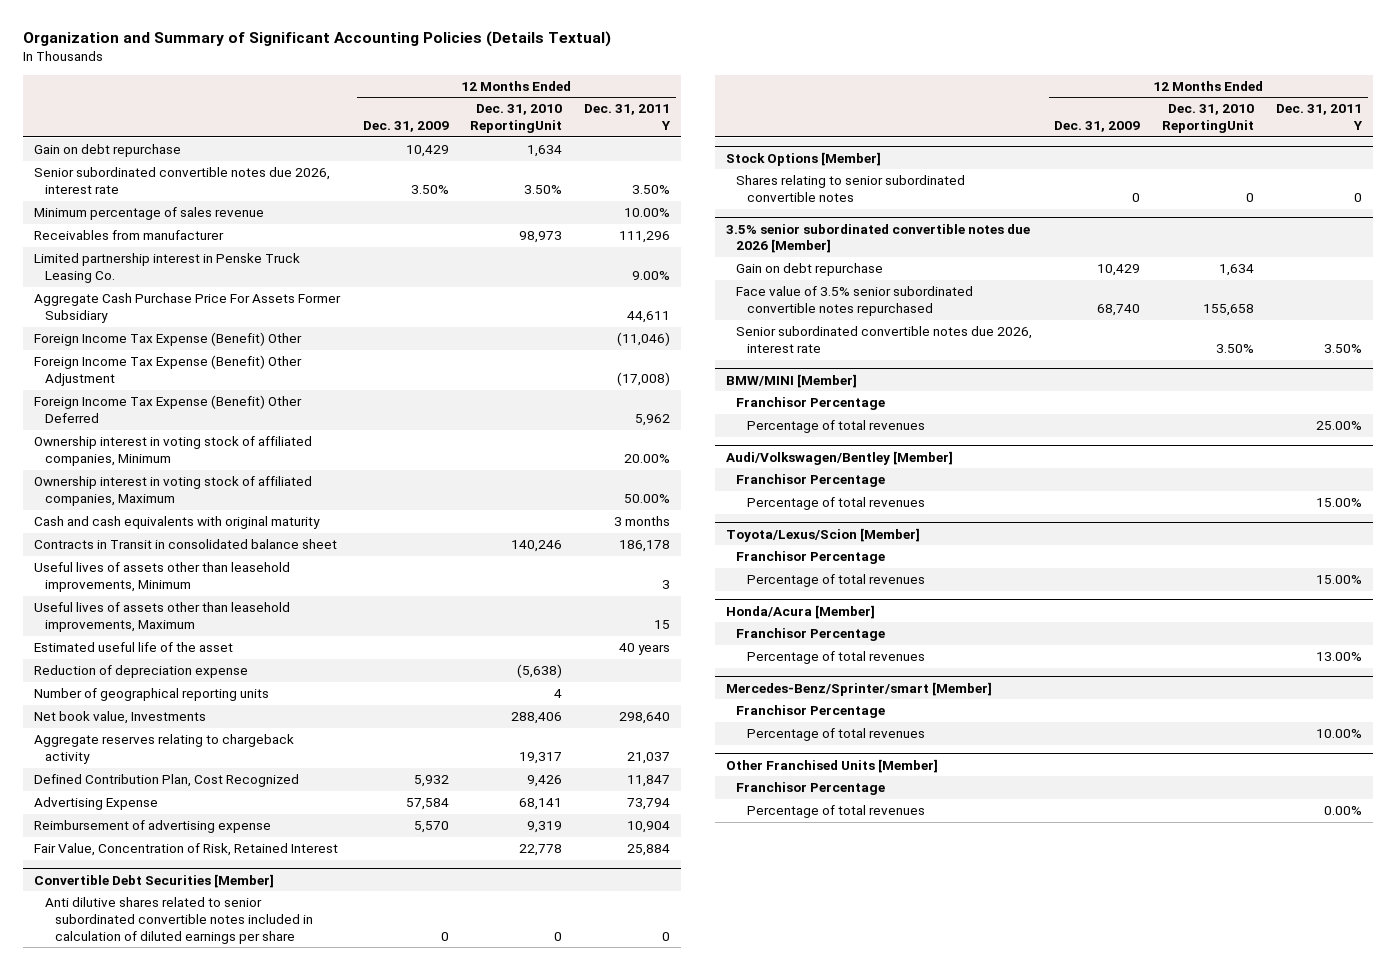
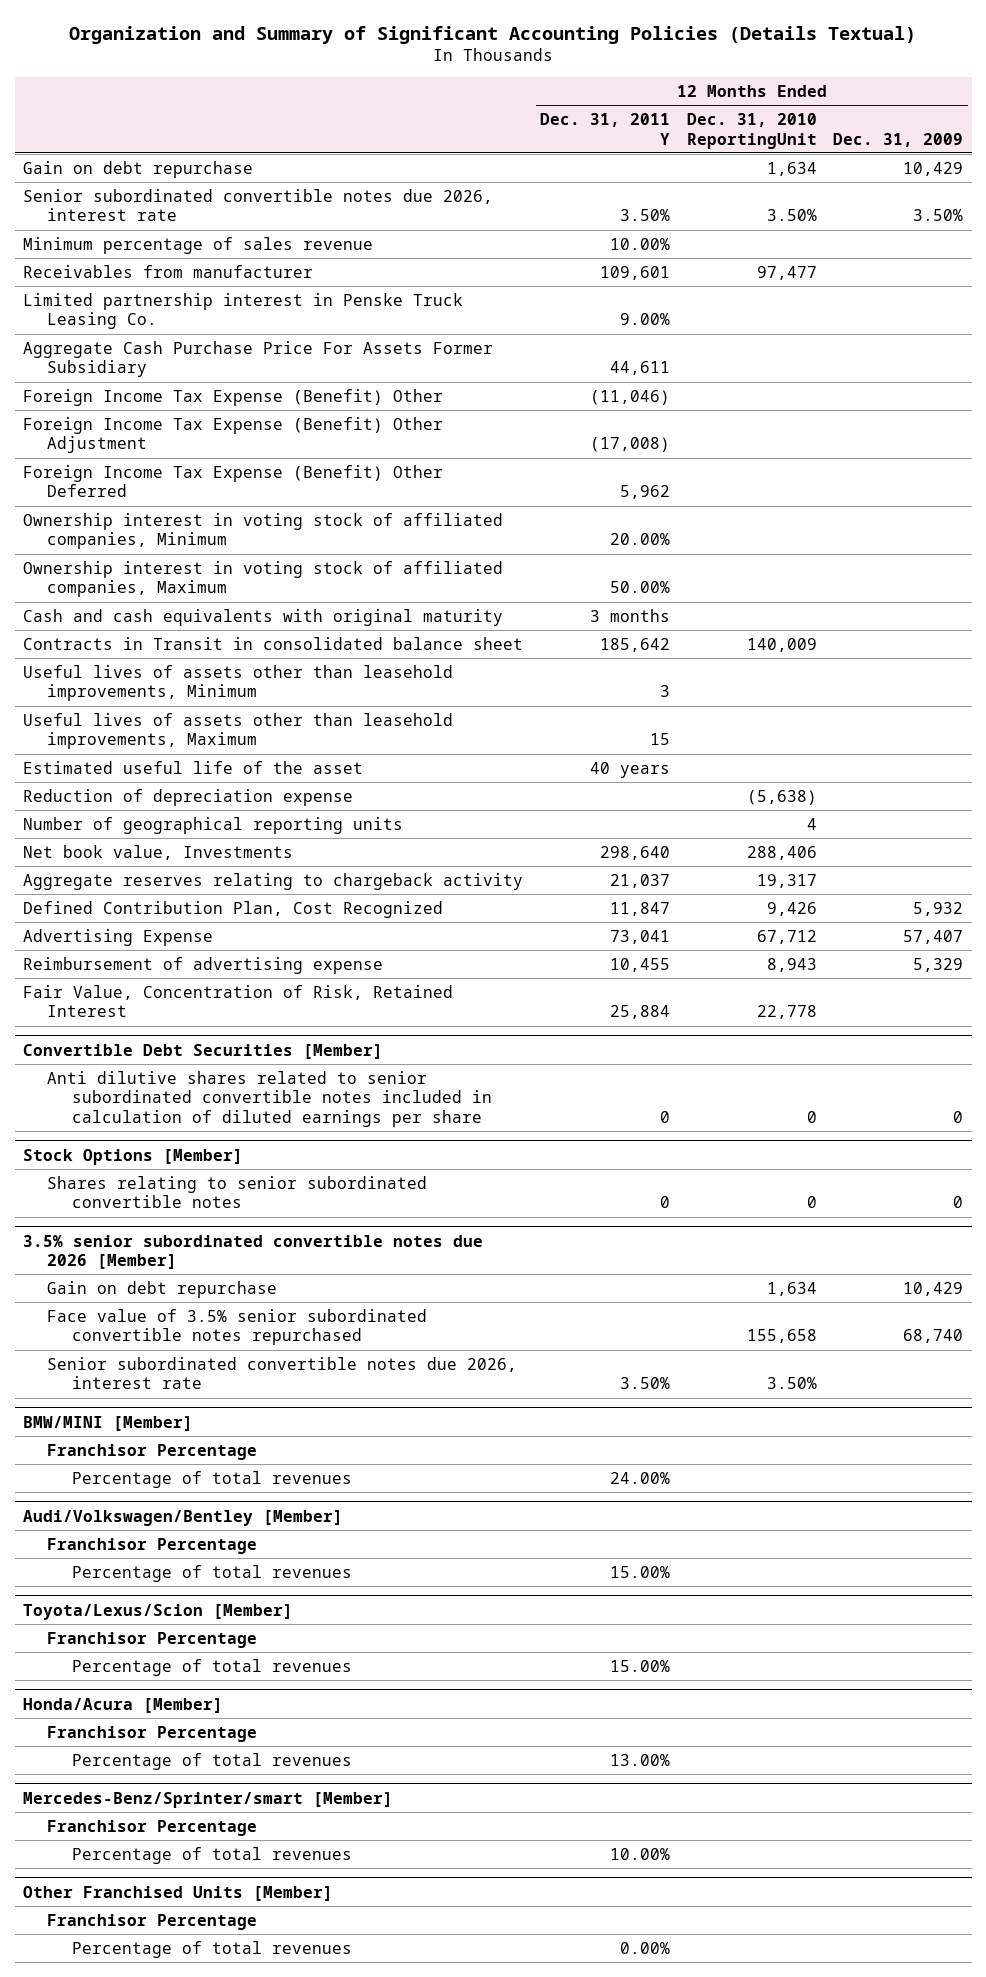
[519,231,563,244] 98,973 -> [756,265,817,280] 97,477
[619,231,671,244] 111,296 -> [599,265,670,280] 109,601
[511,540,563,553] 140,246 -> [746,637,817,652] 140,009
[619,540,671,553] 186,178 -> [599,637,670,652] 185,642
[405,798,449,811] 57,584 -> [903,929,964,944] 57,407
[519,798,563,811] 68,141 -> [756,929,817,944] 67,712
[627,798,671,811] 73,794 -> [609,929,670,944] 73,041
[413,821,449,834] 5,570 -> [913,957,964,972] 5,329
[527,821,563,834] 9,319 -> [766,957,817,972] 8,943
[627,821,671,834] 10,904 -> [609,957,670,972] 10,455
[1316,421,1363,431] 25.00% -> [609,1471,670,1484] 24.00%

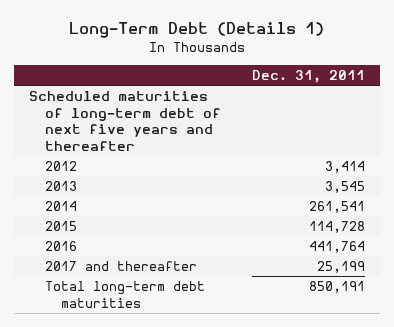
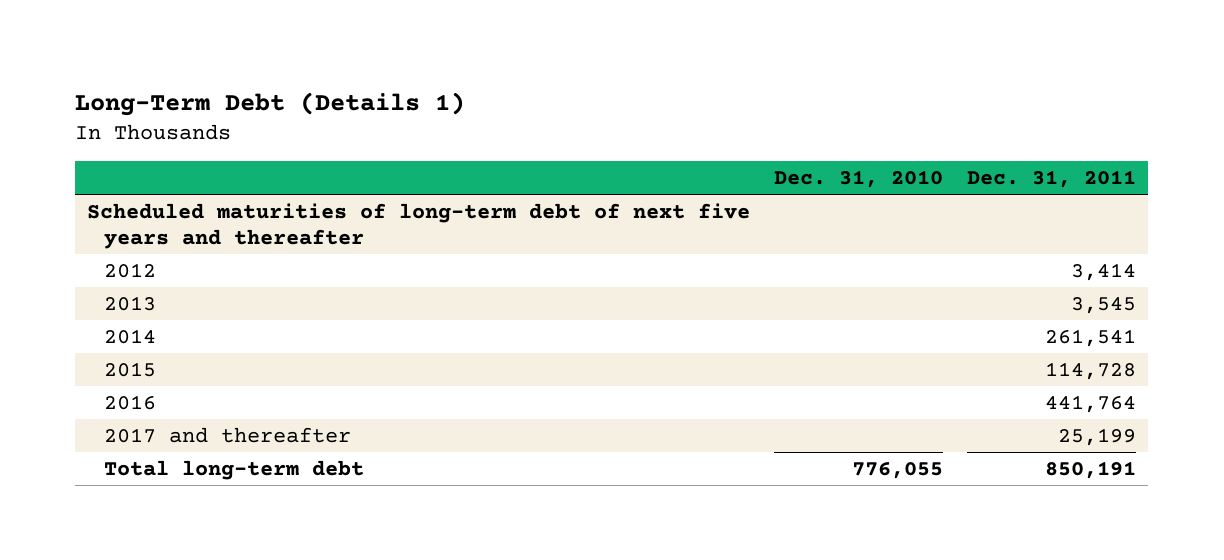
none -> [774,170,944,189] Dec. 31, 2010
[44,281,205,308] Total long-term debt maturities -> [103,459,364,480] Total long-term debt

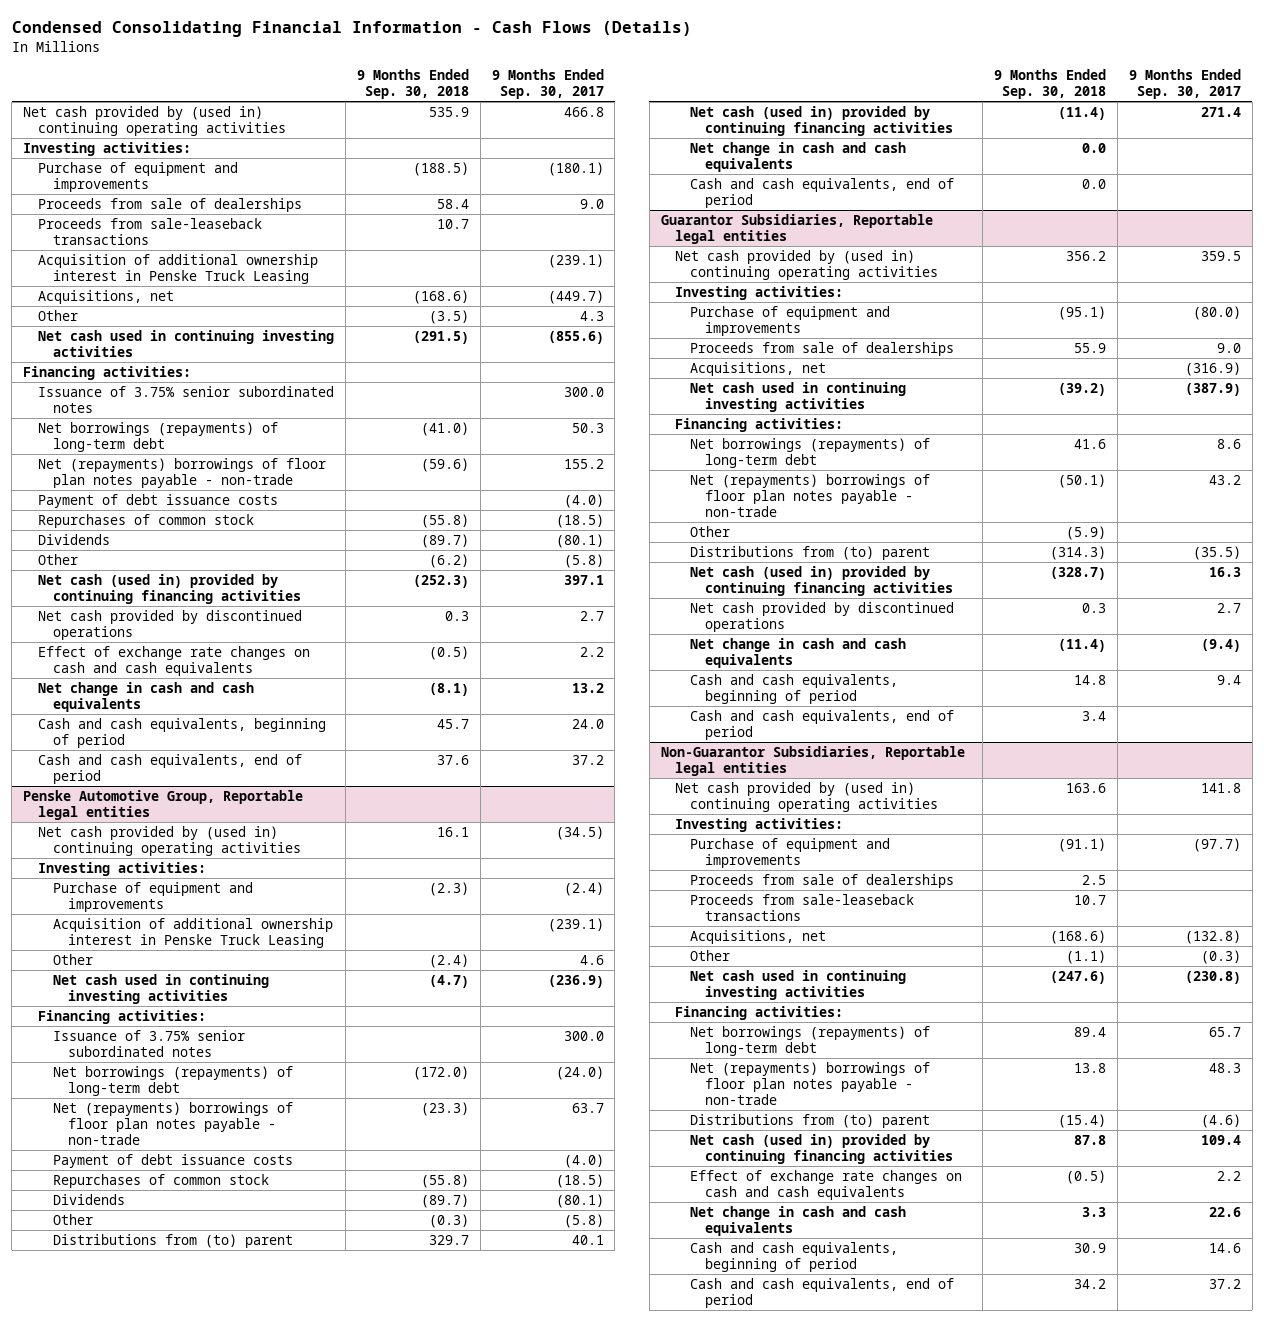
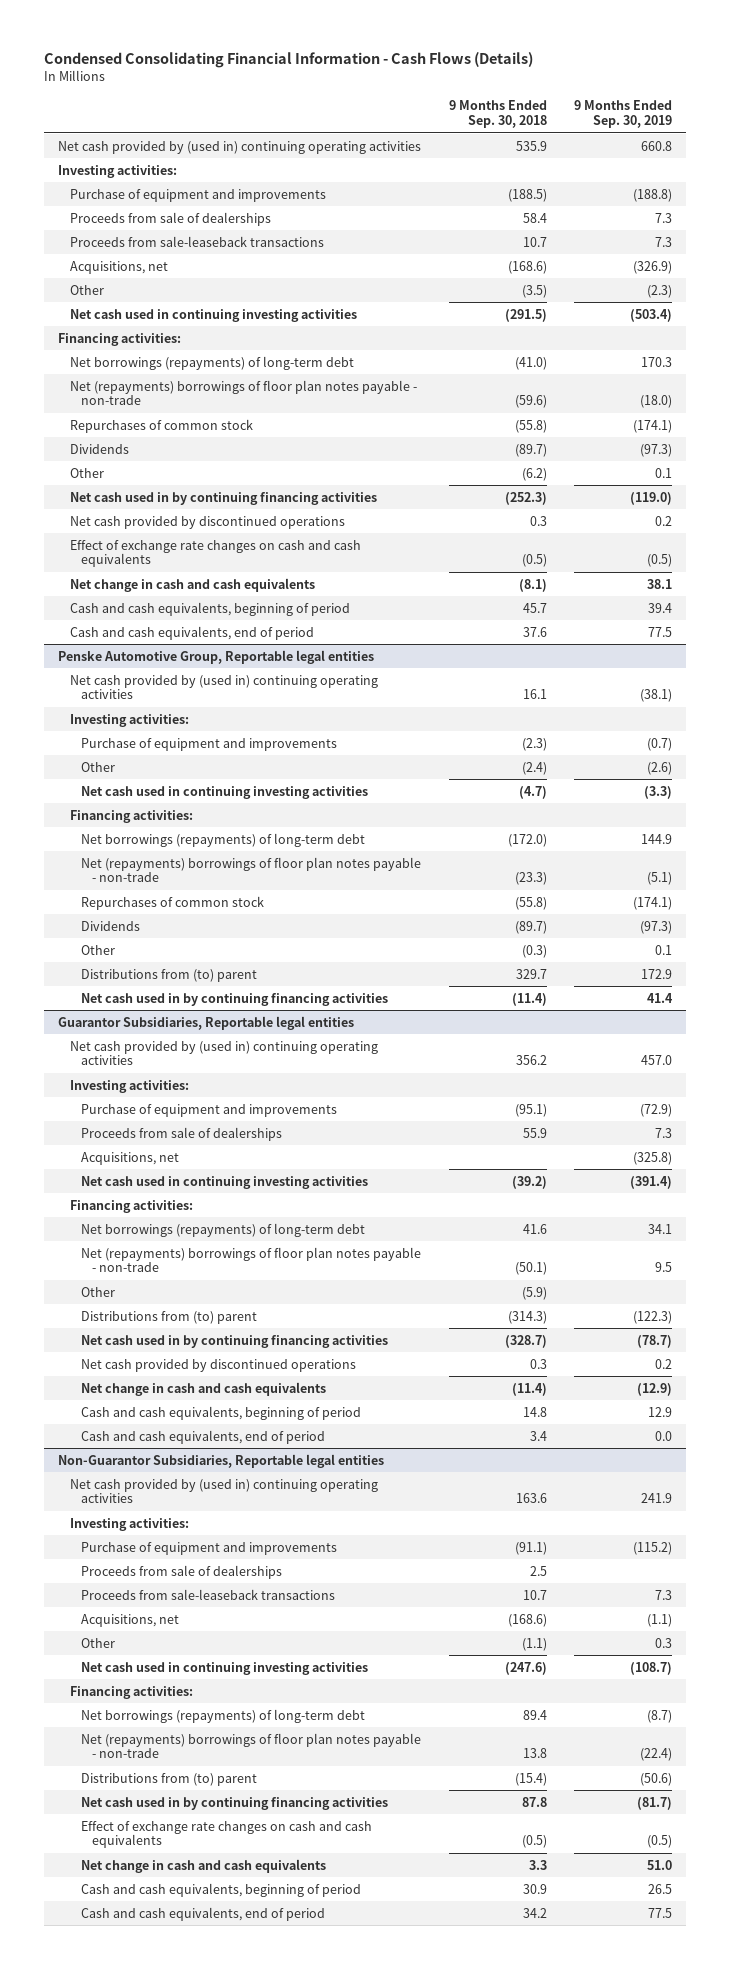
[491,69,604,100] 9 Months Ended Sep. 30, 2017 -> none
none -> [574,100,673,129] 9 Months Ended Sep. 30, 2019
[37,253,318,284] Acquisition of additional ownership interest in Penske Truck Leasing -> none
[37,385,334,413] Issuance of 3.75% senior subordinated notes -> none
[37,493,278,508] Payment of debt issuance costs -> none
[37,573,301,604] Net cash (used in) provided by continuing financing activities -> [69,491,377,505] Net cash used in by continuing financing activities
[52,917,333,948] Acquisition of additional ownership interest in Penske Truck Leasing -> none
[52,1029,245,1057] Issuance of 3.75% senior subordinated notes -> none
[52,1153,293,1168] Payment of debt issuance costs -> none
[690,141,907,172] Net change in cash and cash equivalents -> none
[690,177,955,208] Cash and cash equivalents, end of period -> none
[690,105,954,136] Net cash (used in) provided by continuing financing activities -> [80,992,388,1006] Net cash used in by continuing financing activities
[690,565,954,596] Net cash (used in) provided by continuing financing activities -> [80,1334,388,1348] Net cash used in by continuing financing activities
[690,1133,954,1164] Net cash (used in) provided by continuing financing activities -> [80,1796,388,1810] Net cash used in by continuing financing activities

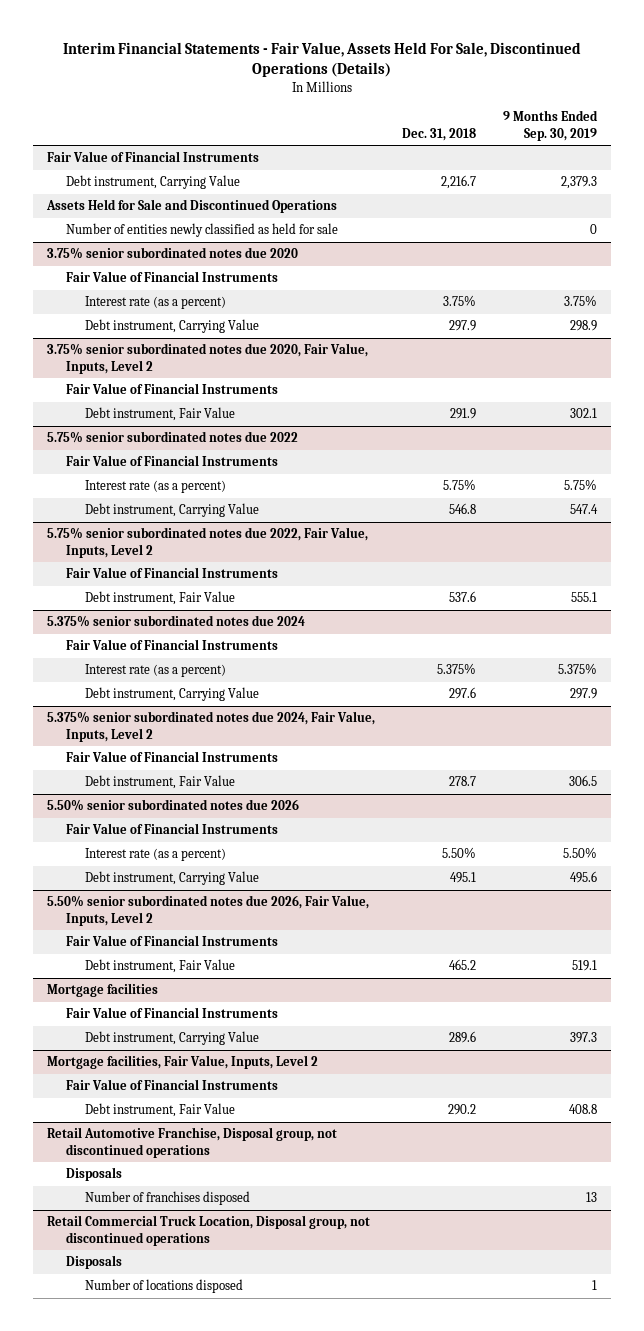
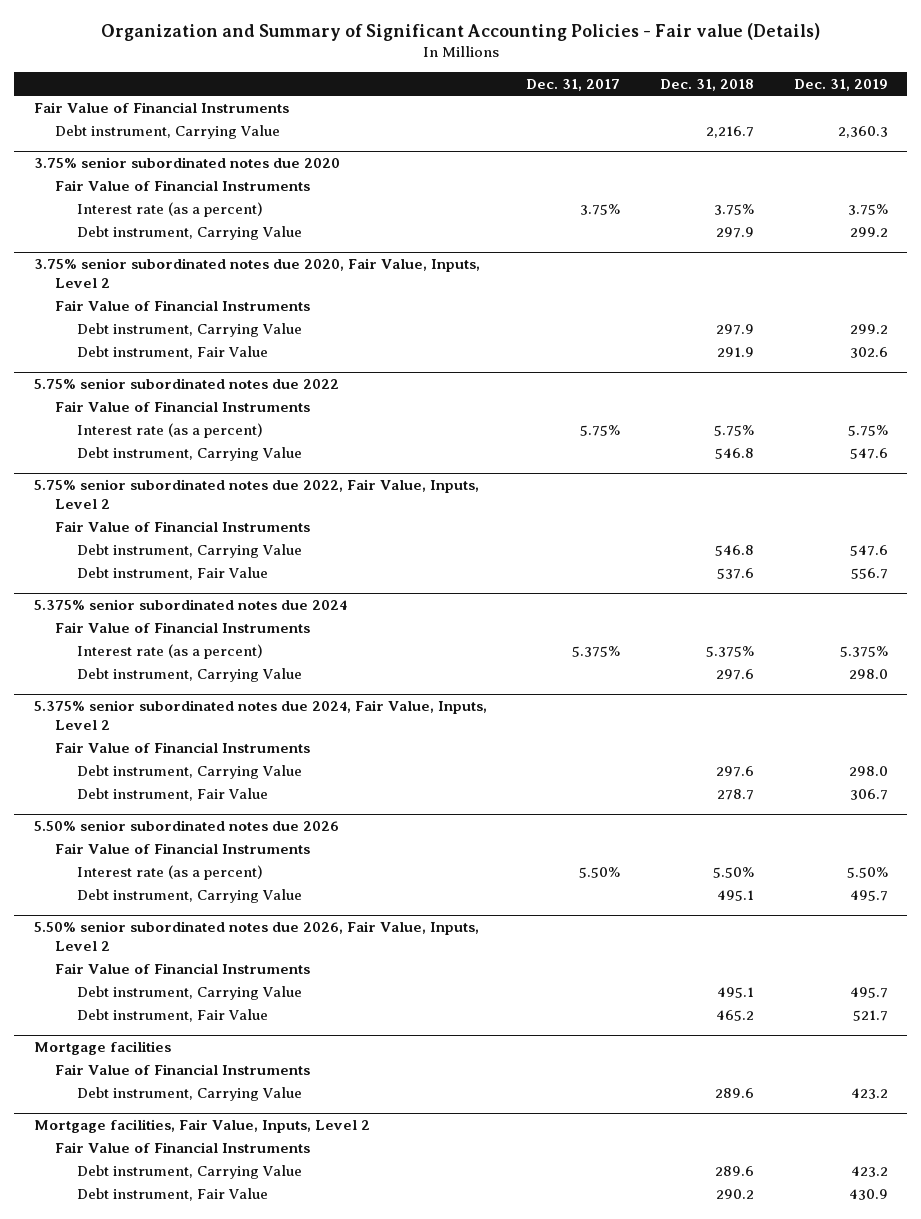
[63,41,582,78] Interim Financial Statements - Fair Value, Assets Held For Sale, Discontinued Operations (Details) -> [100,23,820,42] Organization and Summary of Significant Accounting Policies - Fair value (Details)
[503,110,599,141] 9 Months Ended Sep. 30, 2019 -> none
none -> [526,78,621,91] Dec. 31, 2017
none -> [793,78,888,91] Dec. 31, 2019
[45,199,337,214] Assets Held for Sale and Discontinued Operations -> none
[65,223,338,238] Number of entities newly classified as held for sale -> none
none -> [77,322,303,337] Debt instrument, Carrying Value
none -> [77,543,303,558] Debt instrument, Carrying Value
none -> [77,764,303,779] Debt instrument, Carrying Value
none -> [77,985,303,1000] Debt instrument, Carrying Value
none -> [77,1164,303,1179] Debt instrument, Carrying Value
[46,1127,337,1158] Retail Automotive Franchise, Disposal group, not discontinued operations -> none
[65,1167,122,1182] Disposals -> none
[84,1191,250,1206] Number of franchises disposed -> none
[46,1215,370,1246] Retail Commercial Truck Location, Disposal group, not discontinued operations -> none
[65,1255,122,1270] Disposals -> none
[84,1279,243,1294] Number of locations disposed -> none

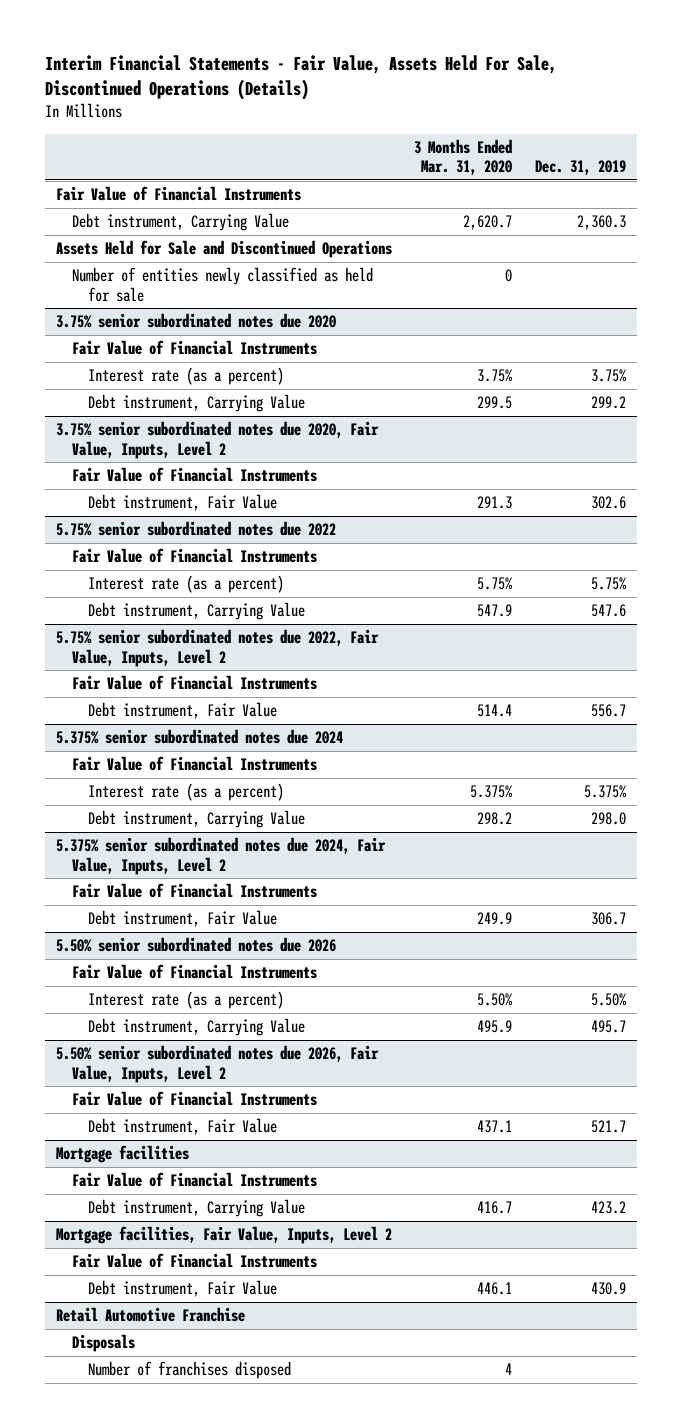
[100,23,820,42] Organization and Summary of Significant Accounting Policies - Fair value (Details) -> [44,55,557,101] Interim Financial Statements - Fair Value, Assets Held For Sale, Discontinued Operations (Details)
[526,78,621,91] Dec. 31, 2017 -> none
[659,78,754,91] Dec. 31, 2018 -> none
none -> [414,138,513,176] 3 Months Ended Mar. 31, 2020
none -> [56,239,393,258] Assets Held for Sale and Discontinued Operations
none -> [72,266,374,302] Number of entities newly classified as held for sale
[77,322,303,337] Debt instrument, Carrying Value -> none
[77,543,303,558] Debt instrument, Carrying Value -> none
[77,764,303,779] Debt instrument, Carrying Value -> none
[77,985,303,1000] Debt instrument, Carrying Value -> none
[77,1164,303,1179] Debt instrument, Carrying Value -> none
none -> [56,1306,246,1322] Retail Automotive Franchise
none -> [72,1333,136,1352] Disposals
none -> [88,1360,292,1379] Number of franchises disposed

